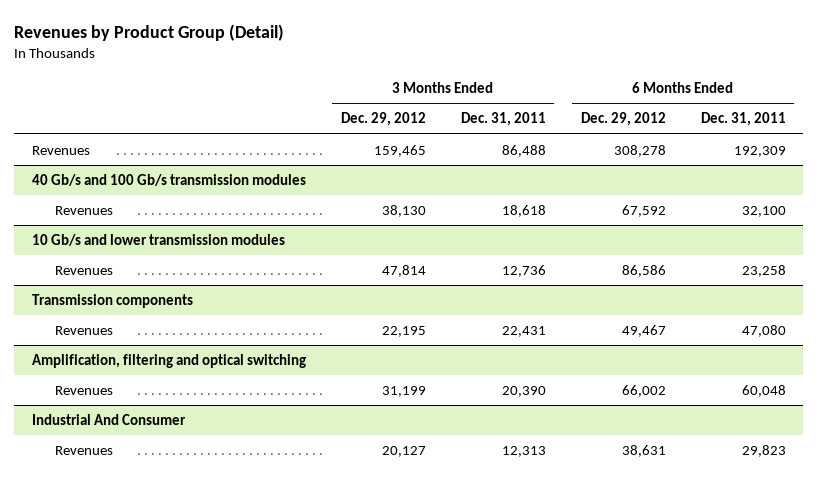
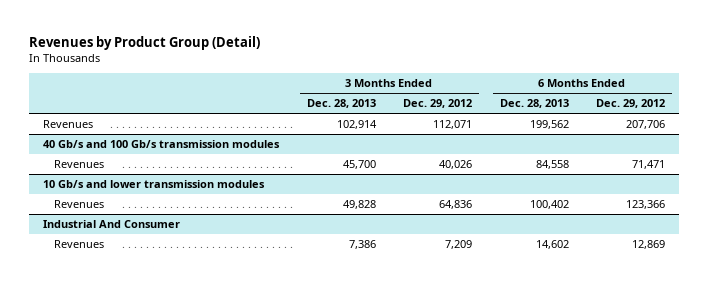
[460,112,546,127] Dec. 31, 2011 -> none
[700,112,786,127] Dec. 31, 2011 -> none
none -> [306,99,376,109] Dec. 28, 2013
none -> [499,99,569,109] Dec. 28, 2013
[373,145,426,158] 159,465 -> [433,120,473,130] 112,071
[613,145,666,158] 308,278 -> [626,120,666,130] 207,706
[381,205,426,218] 38,130 -> [439,160,473,170] 40,026
[621,205,666,218] 67,592 -> [632,160,666,170] 71,471
[31,294,193,309] Transmission components -> none
[55,326,114,336] Revenues -> none
[31,354,306,369] Amplification, filtering and optical switching -> none
[55,386,114,396] Revenues -> none
[381,265,426,278] 47,814 -> [439,200,473,210] 64,836
[621,265,666,278] 86,586 -> [626,200,666,210] 123,366
[381,446,426,458] 20,127 -> [445,240,473,250] 7,209
[621,445,666,458] 38,631 -> [632,240,666,250] 12,869

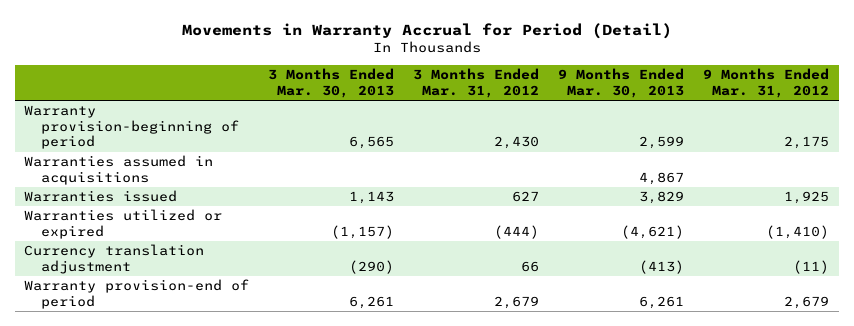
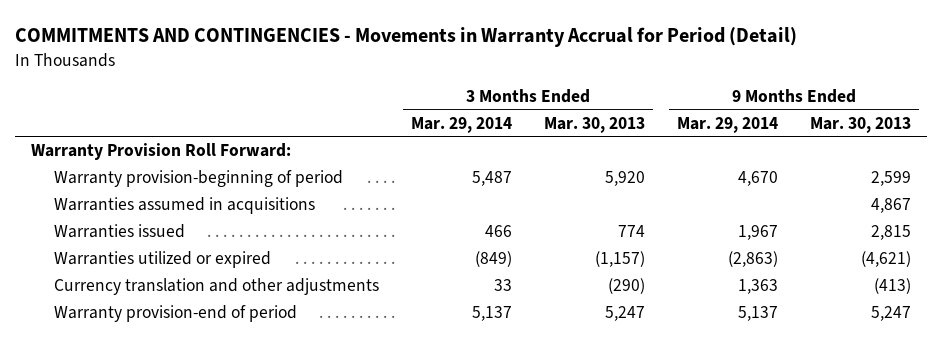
[181,22,672,39] Movements in Warranty Accrual for Period (Detail) -> [15,27,798,48] COMMITMENTS AND CONTINGENCIES - Movements in Warranty Accrual for Period (Detail)
[413,68,540,98] 3 Months Ended Mar. 31, 2012 -> none
[703,68,830,98] 9 Months Ended Mar. 31, 2012 -> none
none -> [411,116,513,133] Mar. 29, 2014
none -> [677,116,779,133] Mar. 29, 2014
none -> [31,143,292,161] Warranty Provision Roll Forward:
[349,136,395,150] 6,565 -> [605,171,646,187] 5,920
[349,191,395,205] 1,143 -> [618,225,646,238] 774
[639,191,685,205] 3,829 -> [871,225,912,241] 2,815
[24,244,205,274] Currency translation adjustment -> [54,278,380,296] Currency translation and other adjustments
[349,295,395,309] 6,261 -> [605,306,646,322] 5,247
[639,295,685,309] 6,261 -> [871,306,912,322] 5,247

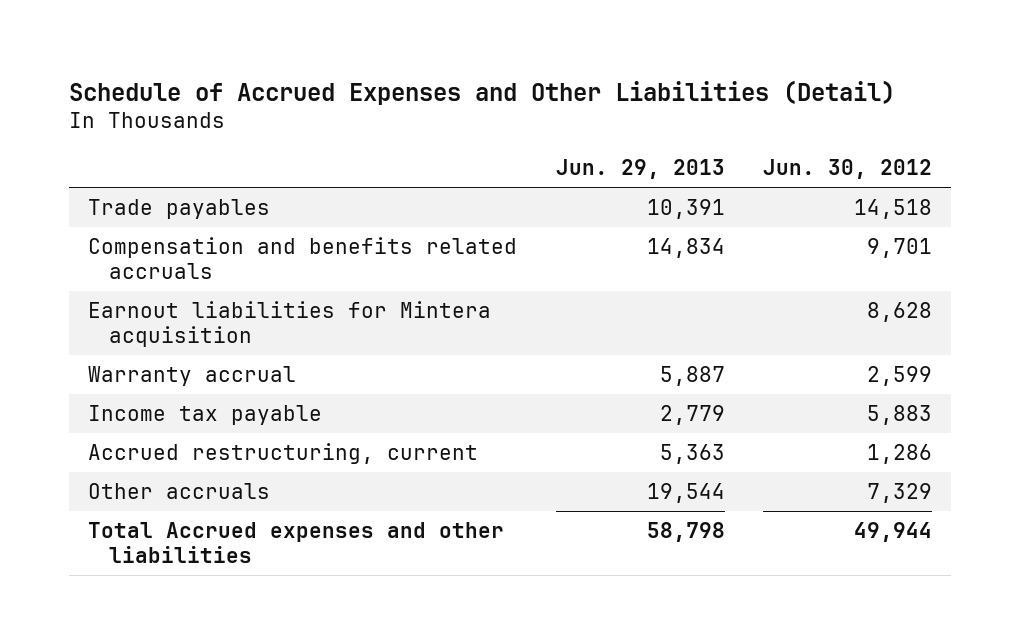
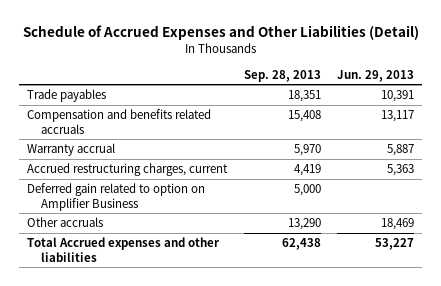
[763,159,933,180] Jun. 30, 2012 -> none
none -> [243,69,321,82] Sep. 28, 2013
[88,300,492,347] Earnout liabilities for Mintera acquisition -> none
[646,237,725,258] 14,834 -> [381,110,415,123] 13,117
[88,404,323,425] Income tax payable -> none
[88,442,479,464] Accrued restructuring, current -> [27,163,229,177] Accrued restructuring charges, current
none -> [27,183,206,211] Deferred gain related to option on Amplifier Business
[646,482,725,503] 19,544 -> [381,218,415,231] 18,469
[646,521,725,542] 58,798 -> [375,238,415,251] 53,227

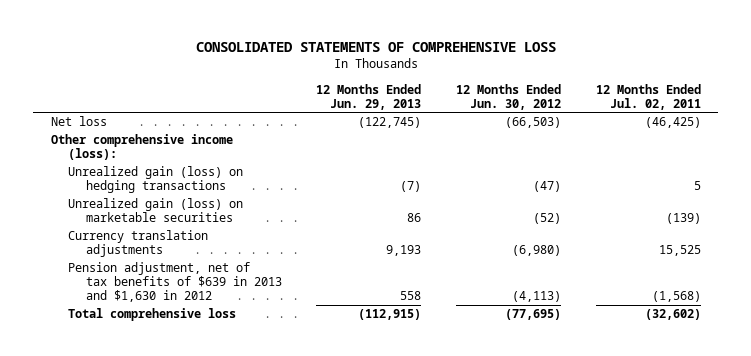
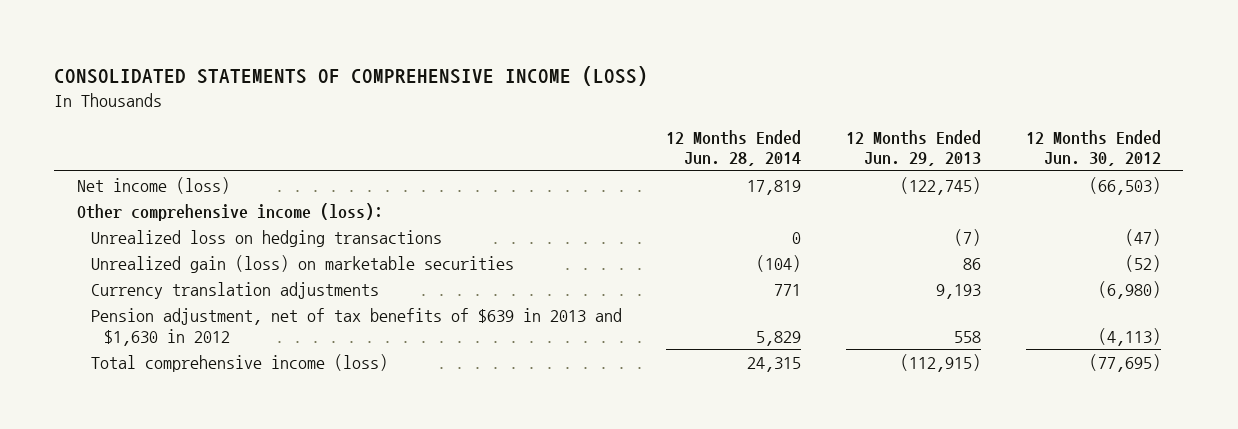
[195,41,556,52] CONSOLIDATED STATEMENTS OF COMPREHENSIVE LOSS -> [54,65,649,86] CONSOLIDATED STATEMENTS OF COMPREHENSIVE INCOME (LOSS)
[595,83,701,110] 12 Months Ended Jul. 02, 2011 -> none
none -> [666,129,802,167] 12 Months Ended Jun. 28, 2014
[50,116,107,127] Net loss -> [76,176,230,194] Net income (loss)
[68,166,244,194] Unrealized gain (loss) on hedging transactions -> [90,229,442,247] Unrealized loss on hedging transactions
[68,308,237,322] Total comprehensive loss -> [90,353,388,372] Total comprehensive income (loss)

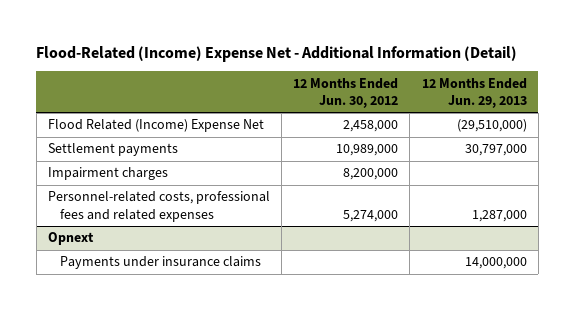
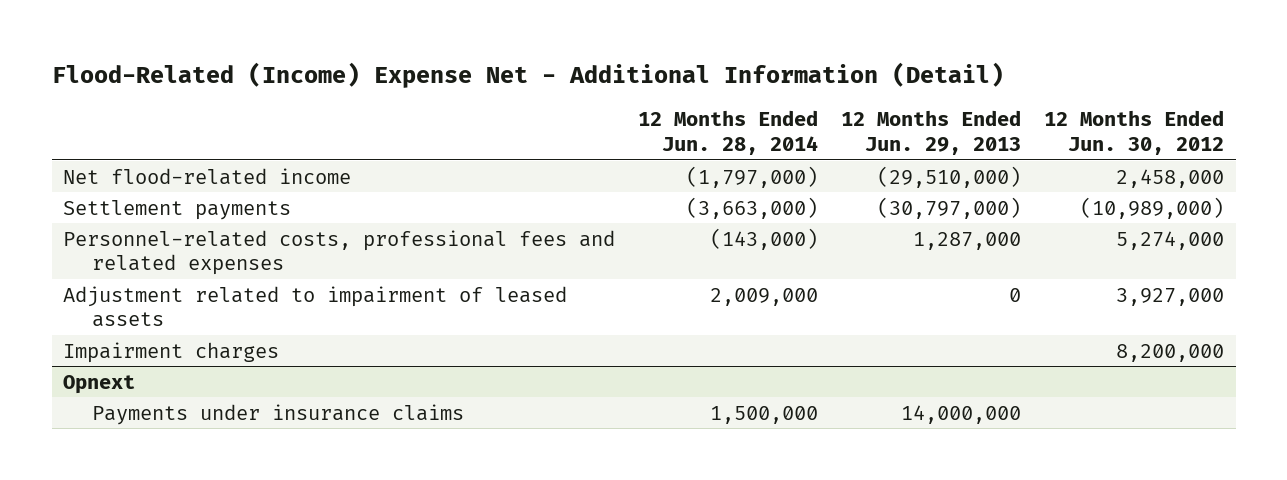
none -> [638,110,819,155] 12 Months Ended Jun. 28, 2014
[47,119,264,133] Flood Related (Income) Expense Net -> [63,167,352,185] Net flood-related income
[336,144,399,157] 10,989,000 -> [1080,196,1225,219] (10,989,000)
[464,144,527,157] 30,797,000 -> [877,196,1022,219] (30,797,000)
none -> [63,285,568,328] Adjustment related to impairment of leased assets
[47,167,168,181] Impairment charges -> [63,341,280,363] Impairment charges

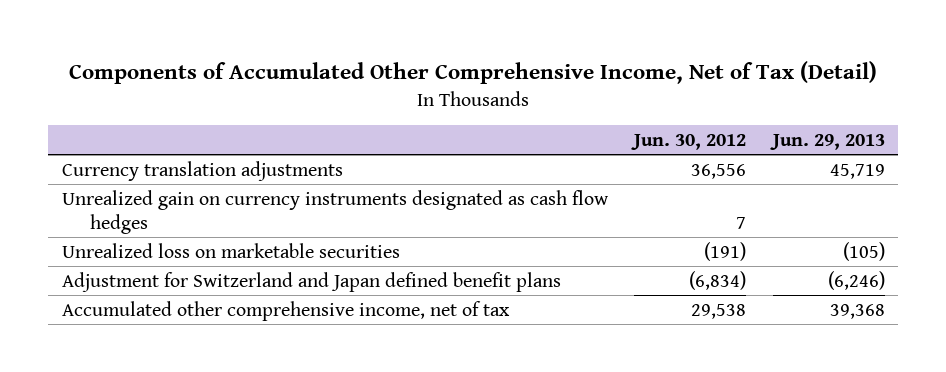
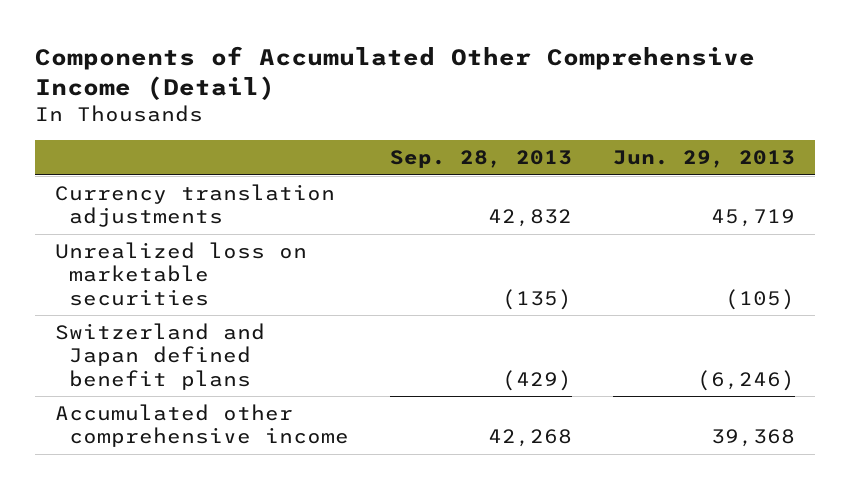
[69,60,878,84] Components of Accumulated Other Comprehensive Income, Net of Tax (Detail) -> [34,45,755,100] Components of Accumulated Other Comprehensive Income (Detail)
[631,133,747,150] Jun. 30, 2012 -> none
none -> [389,150,572,169] Sep. 28, 2013
[61,189,609,234] Unrealized gain on currency instruments designated as cash flow hedges -> none
[61,271,561,292] Adjustment for Switzerland and Japan defined benefit plans -> [55,322,266,391] Switzerland and Japan defined benefit plans
[61,300,510,321] Accumulated other comprehensive income, net of tax -> [55,403,350,448] Accumulated other comprehensive income

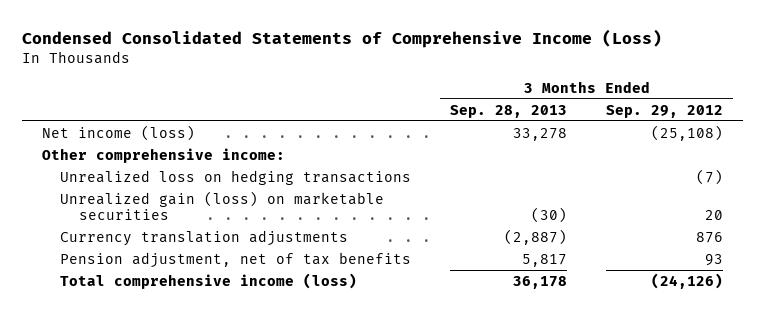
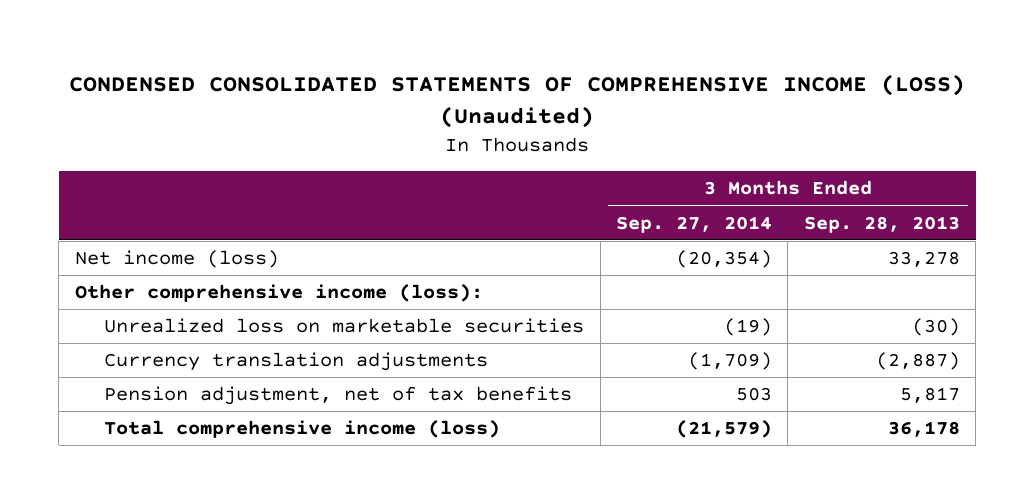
[22,29,663,49] Condensed Consolidated Statements of Comprehensive Income (Loss) -> [69,73,966,128] CONDENSED CONSOLIDATED STATEMENTS OF COMPREHENSIVE INCOME (LOSS) (Unaudited)
[606,104,724,118] Sep. 29, 2012 -> none
none -> [616,215,773,233] Sep. 27, 2014
[60,169,412,185] Unrealized loss on hedging transactions -> none
[41,147,285,163] Other comprehensive income: -> [74,284,483,303] Other comprehensive income (loss):
[60,190,385,221] Unrealized gain (loss) on marketable securities -> [104,318,585,334] Unrealized loss on marketable securities

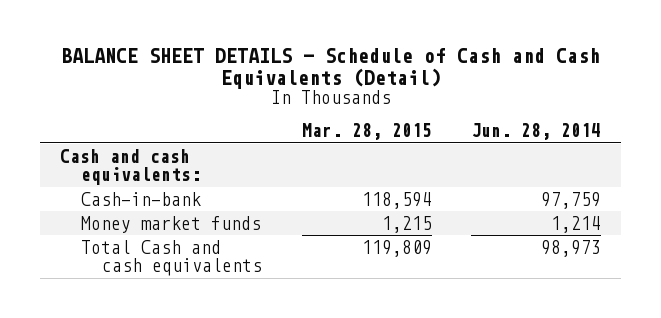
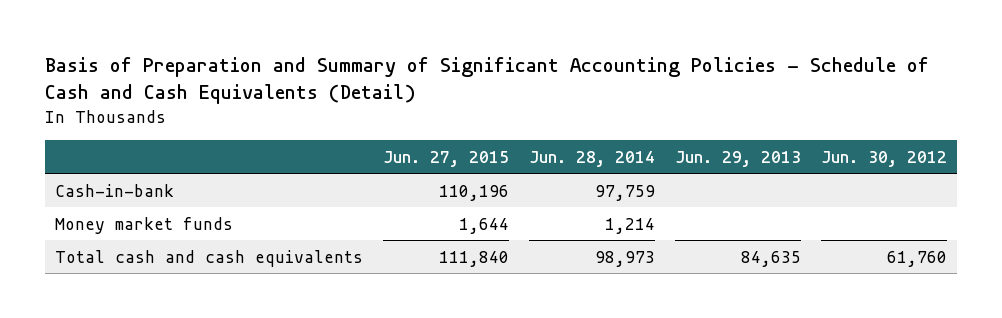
[60,47,600,89] BALANCE SHEET DETAILS - Schedule of Cash and Cash Equivalents (Detail) -> [44,56,929,105] Basis of Preparation and Summary of Significant Accounting Policies - Schedule of Cash and Cash Equivalents (Detail)
[301,123,432,141] Mar. 28, 2015 -> none
none -> [382,150,509,167] Jun. 27, 2015
none -> [675,150,802,167] Jun. 29, 2013
none -> [821,150,948,167] Jun. 30, 2012
[60,148,202,186] Cash and cash equivalents: -> none
[81,239,263,277] Total Cash and cash equivalents -> [54,249,363,267] Total cash and cash equivalents

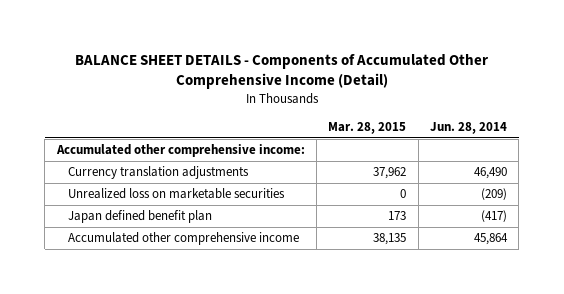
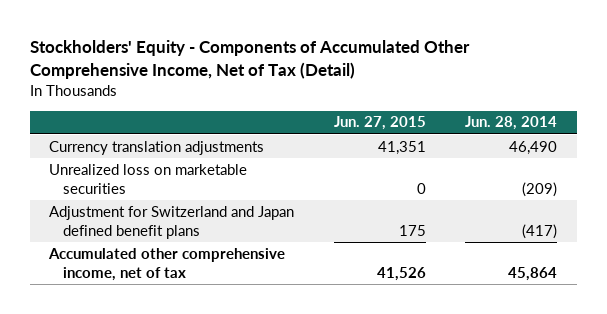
[74,54,488,90] BALANCE SHEET DETAILS - Components of Accumulated Other Comprehensive Income (Detail) -> [29,39,470,79] Stockholders' Equity - Components of Accumulated Other Comprehensive Income, Net of Tax (Detail)
[328,121,407,134] Mar. 28, 2015 -> none
none -> [333,116,426,131] Jun. 27, 2015
[55,144,305,158] Accumulated other comprehensive income: -> none
[67,210,212,224] Japan defined benefit plan -> [49,205,295,239] Adjustment for Switzerland and Japan defined benefit plans
[67,232,299,246] Accumulated other comprehensive income -> [48,247,286,281] Accumulated other comprehensive income, net of tax

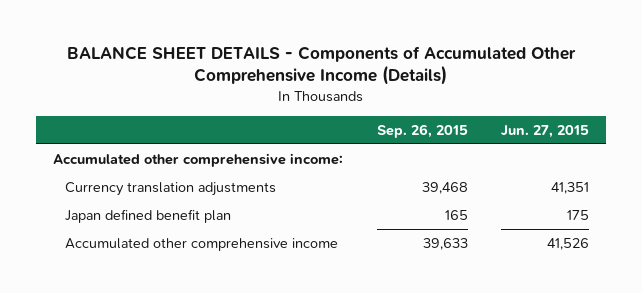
[29,39,470,79] Stockholders' Equity - Components of Accumulated Other Comprehensive Income, Net of Tax (Detail) -> [67,45,577,86] BALANCE SHEET DETAILS - Components of Accumulated Other Comprehensive Income (Details)
[465,116,558,131] Jun. 28, 2014 -> none
none -> [376,123,468,138] Sep. 26, 2015
none -> [53,152,344,167] Accumulated other comprehensive income:
[49,163,248,194] Unrealized loss on marketable securities -> none
[49,205,295,239] Adjustment for Switzerland and Japan defined benefit plans -> [64,208,231,223] Japan defined benefit plan
[48,247,286,281] Accumulated other comprehensive income, net of tax -> [64,237,338,251] Accumulated other comprehensive income

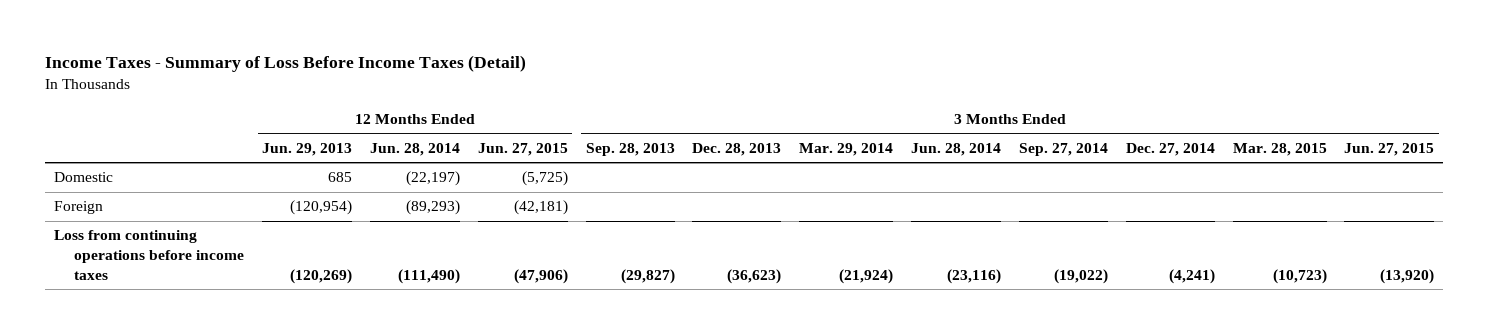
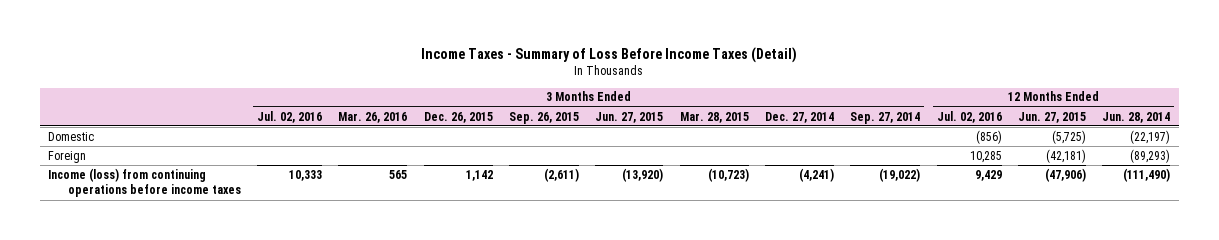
[262,142,353,156] Jun. 29, 2013 -> none
[585,142,675,156] Sep. 28, 2013 -> none
[692,142,782,156] Dec. 28, 2013 -> none
[799,142,894,156] Mar. 29, 2014 -> none
[911,142,1002,156] Jun. 28, 2014 -> none
none -> [257,110,323,123] Jul. 02, 2016
none -> [338,111,408,123] Mar. 26, 2016
none -> [423,111,493,123] Dec. 26, 2015
none -> [509,111,580,124] Sep. 26, 2015
none -> [936,110,1002,123] Jul. 02, 2016
[53,230,245,280] Loss from continuing operations before income taxes -> [48,167,241,198] Income (loss) from continuing operations before income taxes

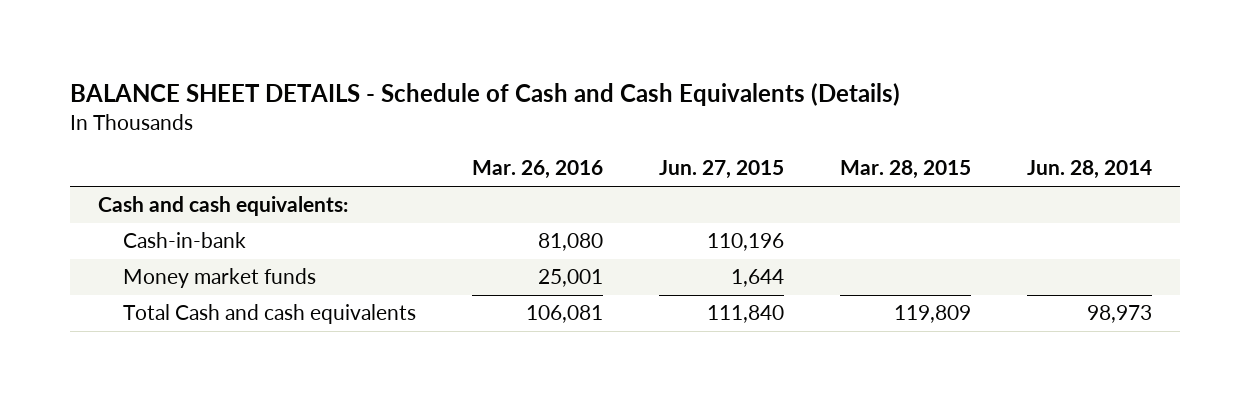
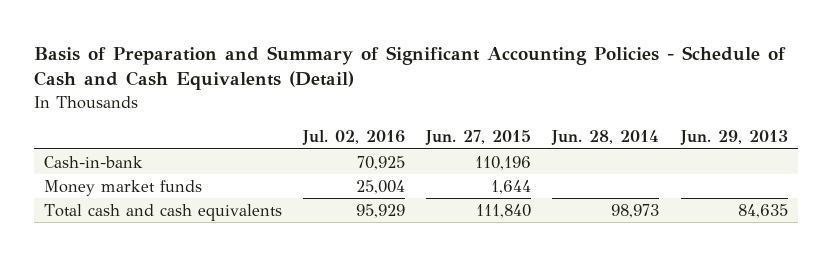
[70,82,901,106] BALANCE SHEET DETAILS - Schedule of Cash and Cash Equivalents (Details) -> [33,45,786,91] Basis of Preparation and Summary of Significant Accounting Policies - Schedule of Cash and Cash Equivalents (Detail)
[471,160,603,180] Mar. 26, 2016 -> none
[839,160,971,180] Mar. 28, 2015 -> none
none -> [302,130,406,146] Jul. 02, 2016
none -> [679,130,788,146] Jun. 29, 2013
[98,196,349,217] Cash and cash equivalents: -> none
[122,304,416,325] Total Cash and cash equivalents -> [44,203,283,221] Total cash and cash equivalents

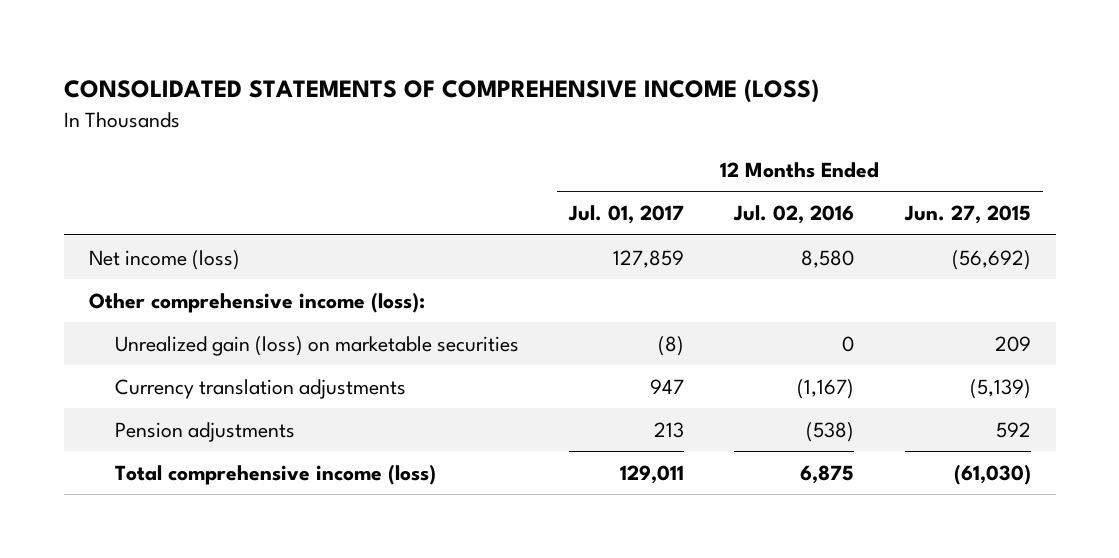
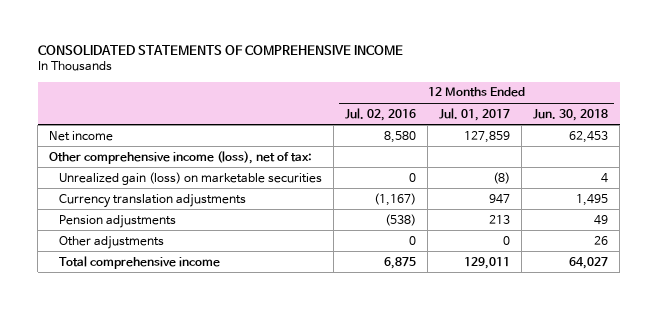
[63,79,819,104] CONSOLIDATED STATEMENTS OF COMPREHENSIVE INCOME (LOSS) -> [37,45,403,56] CONSOLIDATED STATEMENTS OF COMPREHENSIVE INCOME
[903,205,1031,225] Jun. 27, 2015 -> none
none -> [533,108,609,121] Jun. 30, 2018
[88,249,240,270] Net income (loss) -> [49,130,114,141] Net income
[88,291,425,313] Other comprehensive income (loss): -> [49,150,313,164] Other comprehensive income (loss), net of tax:
none -> [59,235,165,249] Other adjustments
[115,463,437,485] Total comprehensive income (loss) -> [59,255,221,269] Total comprehensive income

